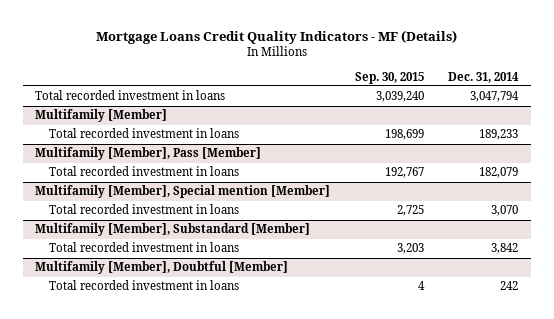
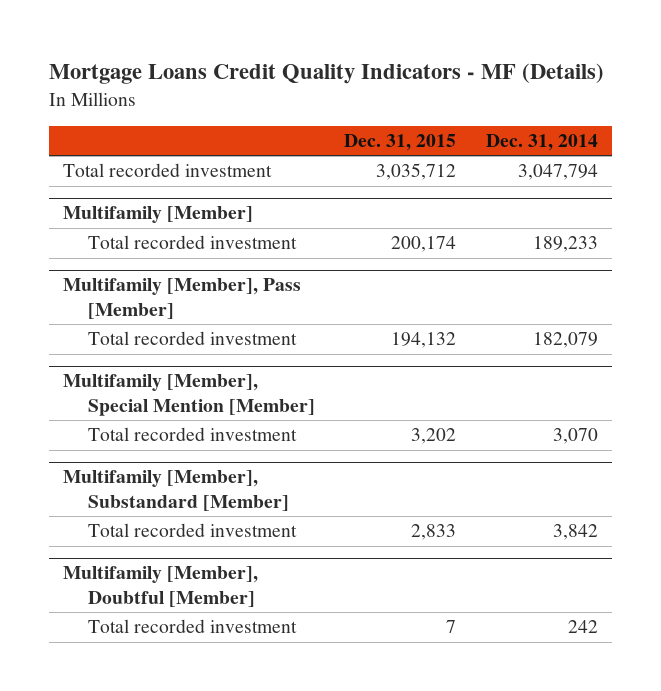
[354,71,424,84] Sep. 30, 2015 -> none
none -> [344,133,457,151] Dec. 31, 2015
[35,90,226,101] Total recorded investment in loans -> [63,163,273,178] Total recorded investment
[49,128,240,139] Total recorded investment in loans -> [88,235,298,250] Total recorded investment
[49,166,240,177] Total recorded investment in loans -> [88,331,298,346] Total recorded investment
[35,185,331,199] Multifamily [Member], Special mention [Member] -> [63,374,316,416] Multifamily [Member], Special Mention [Member]
[49,204,240,215] Total recorded investment in loans -> [88,427,298,442] Total recorded investment
[49,242,240,253] Total recorded investment in loans -> [88,523,298,538] Total recorded investment
[49,280,240,291] Total recorded investment in loans -> [88,619,298,634] Total recorded investment

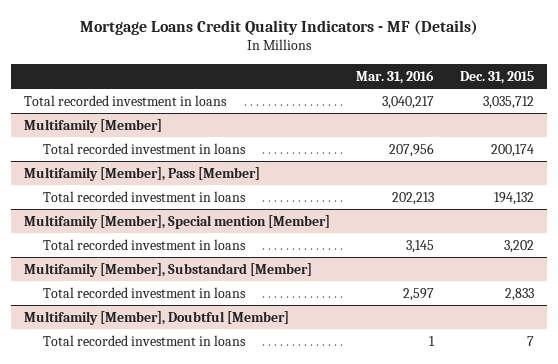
[485,133,598,151] Dec. 31, 2014 -> none
none -> [356,69,435,84] Mar. 31, 2016
[63,163,273,178] Total recorded investment -> [24,94,228,106] Total recorded investment in loans
[88,235,298,250] Total recorded investment -> [42,142,246,154] Total recorded investment in loans
[88,331,298,346] Total recorded investment -> [42,190,246,202] Total recorded investment in loans
[63,374,316,416] Multifamily [Member], Special Mention [Member] -> [24,214,331,229] Multifamily [Member], Special mention [Member]
[88,427,298,442] Total recorded investment -> [42,238,246,250] Total recorded investment in loans
[88,523,298,538] Total recorded investment -> [42,286,246,298] Total recorded investment in loans
[88,619,298,634] Total recorded investment -> [42,334,246,346] Total recorded investment in loans

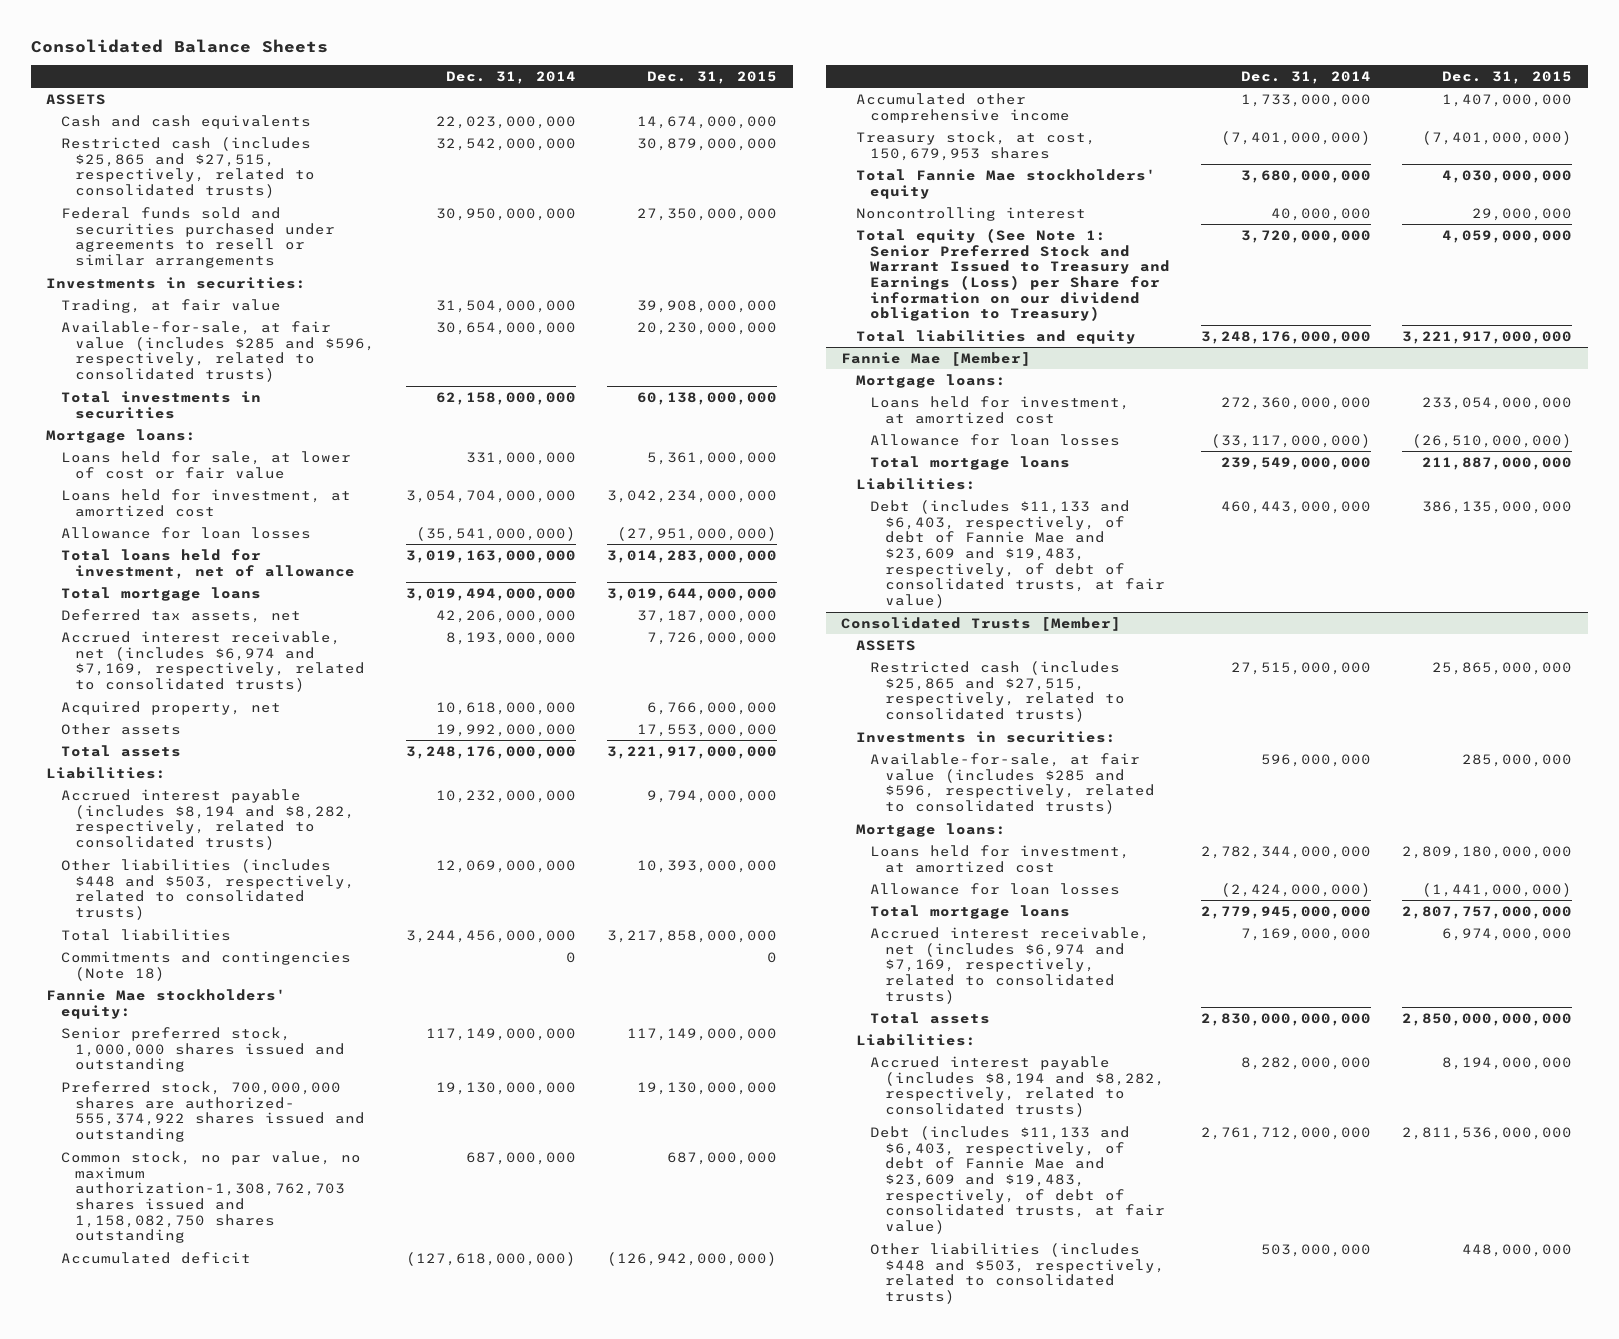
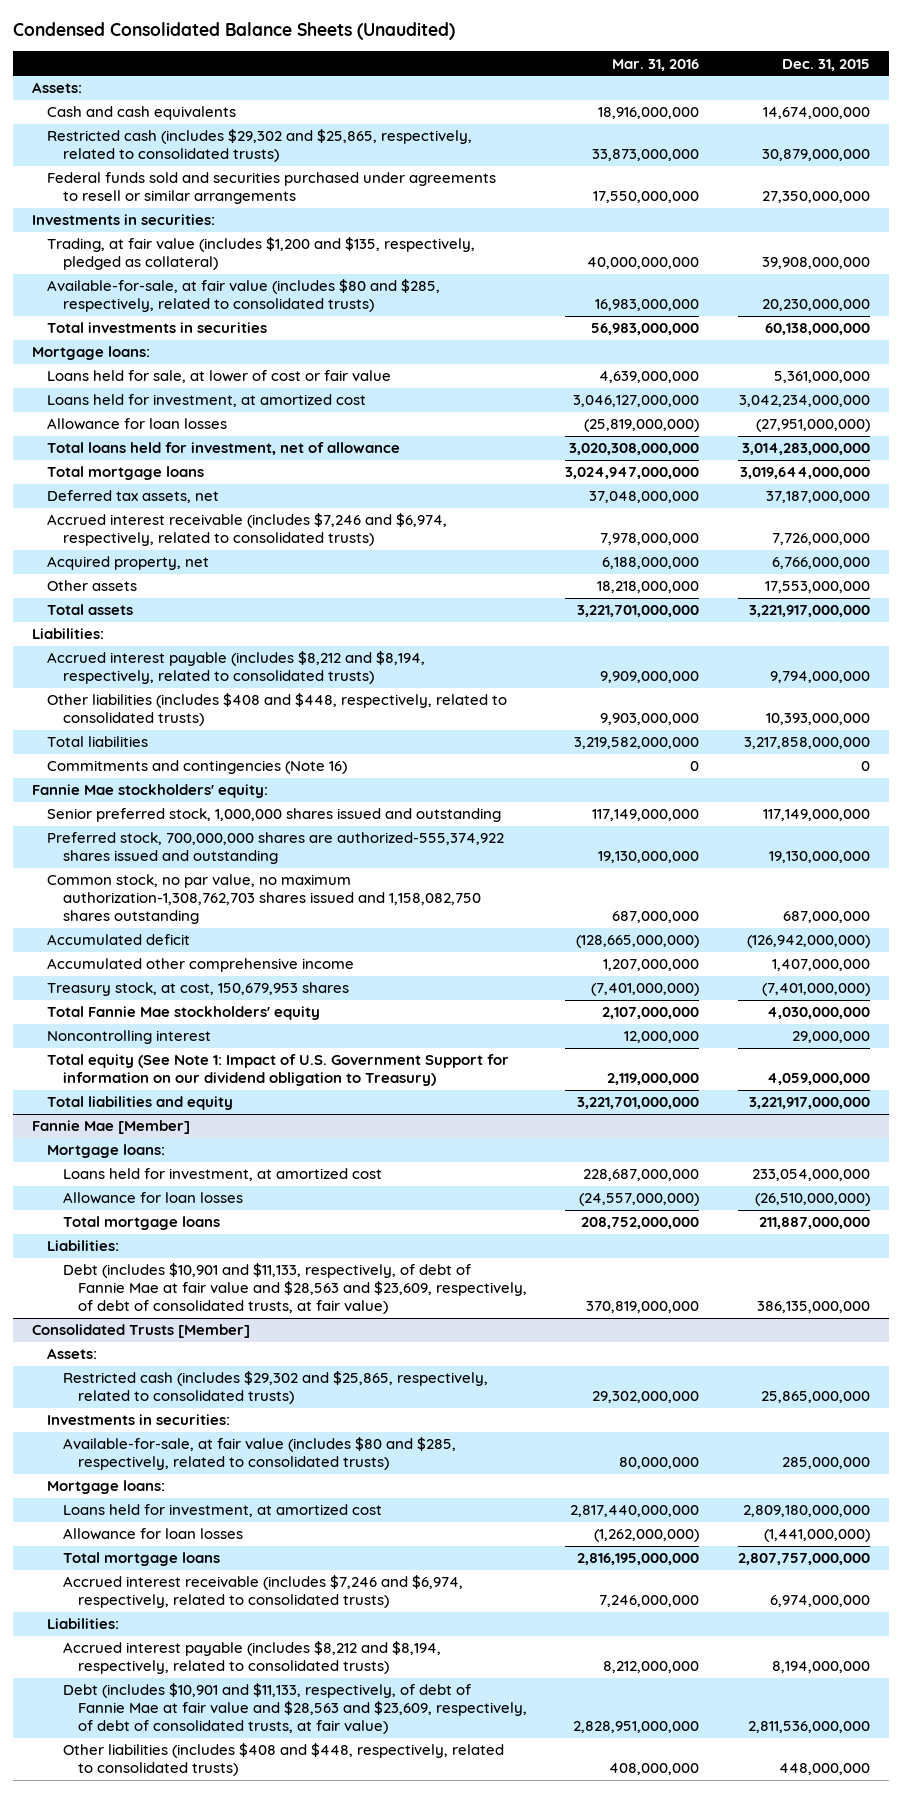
[30,38,328,53] Consolidated Balance Sheets -> [12,22,455,41] Condensed Consolidated Balance Sheets (Unaudited)
[446,70,577,84] Dec. 31, 2014 -> none
none -> [612,58,700,71] Mar. 31, 2016
[46,93,107,105] ASSETS -> [31,82,82,94] Assets:
[60,136,316,198] Restricted cash (includes $25,865 and $27,515, respectively, related to consolidated trusts) -> [47,129,473,163] Restricted cash (includes $29,302 and $25,865, respectively, related to consolidated trusts)
[60,298,281,313] Trading, at fair value -> [47,237,476,271] Trading, at fair value (includes $1,200 and $135, respectively, pledged as collateral)
[60,320,376,382] Available-for-sale, at fair value (includes $285 and $596, respectively, related to consolidated trusts) -> [47,279,441,313] Available-for-sale, at fair value (includes $80 and $285, respectively, related to consolidated trusts)
[60,630,366,692] Accrued interest receivable, net (includes $6,974 and $7,169, respectively, related to consolidated trusts) -> [47,513,448,547] Accrued interest receivable (includes $7,246 and $6,974, respectively, related to consolidated trusts)
[60,788,356,850] Accrued interest payable (includes $8,194 and $8,282, respectively, related to consolidated trusts) -> [47,651,426,685] Accrued interest payable (includes $8,212 and $8,194, respectively, related to consolidated trusts)
[60,858,356,920] Other liabilities (includes $448 and $503, respectively, related to consolidated trusts) -> [47,693,508,727] Other liabilities (includes $408 and $448, respectively, related to consolidated trusts)
[60,950,351,981] Commitments and contingencies (Note 18) -> [47,760,348,775] Commitments and contingencies (Note 16)
[60,1080,366,1142] Preferred stock, 700,000,000 shares are authorized- 555,374,922 shares issued and outstanding -> [47,832,505,865] Preferred stock, 700,000,000 shares are authorized-555,374,922 shares issued and outstanding
[855,227,1171,322] Total equity (See Note 1: Senior Preferred Stock and Warrant Issued to Treasury and Earnings (Loss) per Share for information on our dividend obligation to Treasury) -> [47,1054,510,1087] Total equity (See Note 1: Impact of U.S. Government Support for information on our dividend obligation to Treasury)
[870,499,1165,608] Debt (includes $11,133 and $6,403, respectively, of debt of Fannie Mae and $23,609 and $19,483, respectively, of debt of consolidated trusts, at fair value) -> [62,1263,528,1315] Debt (includes $10,901 and $11,133, respectively, of debt of Fannie Mae at fair value and $28,563 and $23,609, respectively, of debt of consolidated trusts, at fair value)
[855,639,916,651] ASSETS -> [47,1348,98,1360] Assets:
[870,660,1125,722] Restricted cash (includes $25,865 and $27,515, respectively, related to consolidated trusts) -> [62,1371,488,1405] Restricted cash (includes $29,302 and $25,865, respectively, related to consolidated trusts)
[870,752,1155,814] Available-for-sale, at fair value (includes $285 and $596, respectively, related to consolidated trusts) -> [62,1437,456,1471] Available-for-sale, at fair value (includes $80 and $285, respectively, related to consolidated trusts)
[870,1011,991,1024] Total assets -> none
[870,926,1151,1004] Accrued interest receivable, net (includes $6,974 and $7,169, respectively, related to consolidated trusts) -> [62,1575,463,1609] Accrued interest receivable (includes $7,246 and $6,974, respectively, related to consolidated trusts)
[870,1055,1165,1117] Accrued interest payable (includes $8,194 and $8,282, respectively, related to consolidated trusts) -> [62,1641,441,1675] Accrued interest payable (includes $8,212 and $8,194, respectively, related to consolidated trusts)
[870,1125,1165,1234] Debt (includes $11,133 and $6,403, respectively, of debt of Fannie Mae and $23,609 and $19,483, respectively, of debt of consolidated trusts, at fair value) -> [62,1683,528,1735] Debt (includes $10,901 and $11,133, respectively, of debt of Fannie Mae at fair value and $28,563 and $23,609, respectively, of debt of consolidated trusts, at fair value)
[870,1242,1165,1304] Other liabilities (includes $448 and $503, respectively, related to consolidated trusts) -> [62,1743,504,1777] Other liabilities (includes $408 and $448, respectively, related to consolidated trusts)

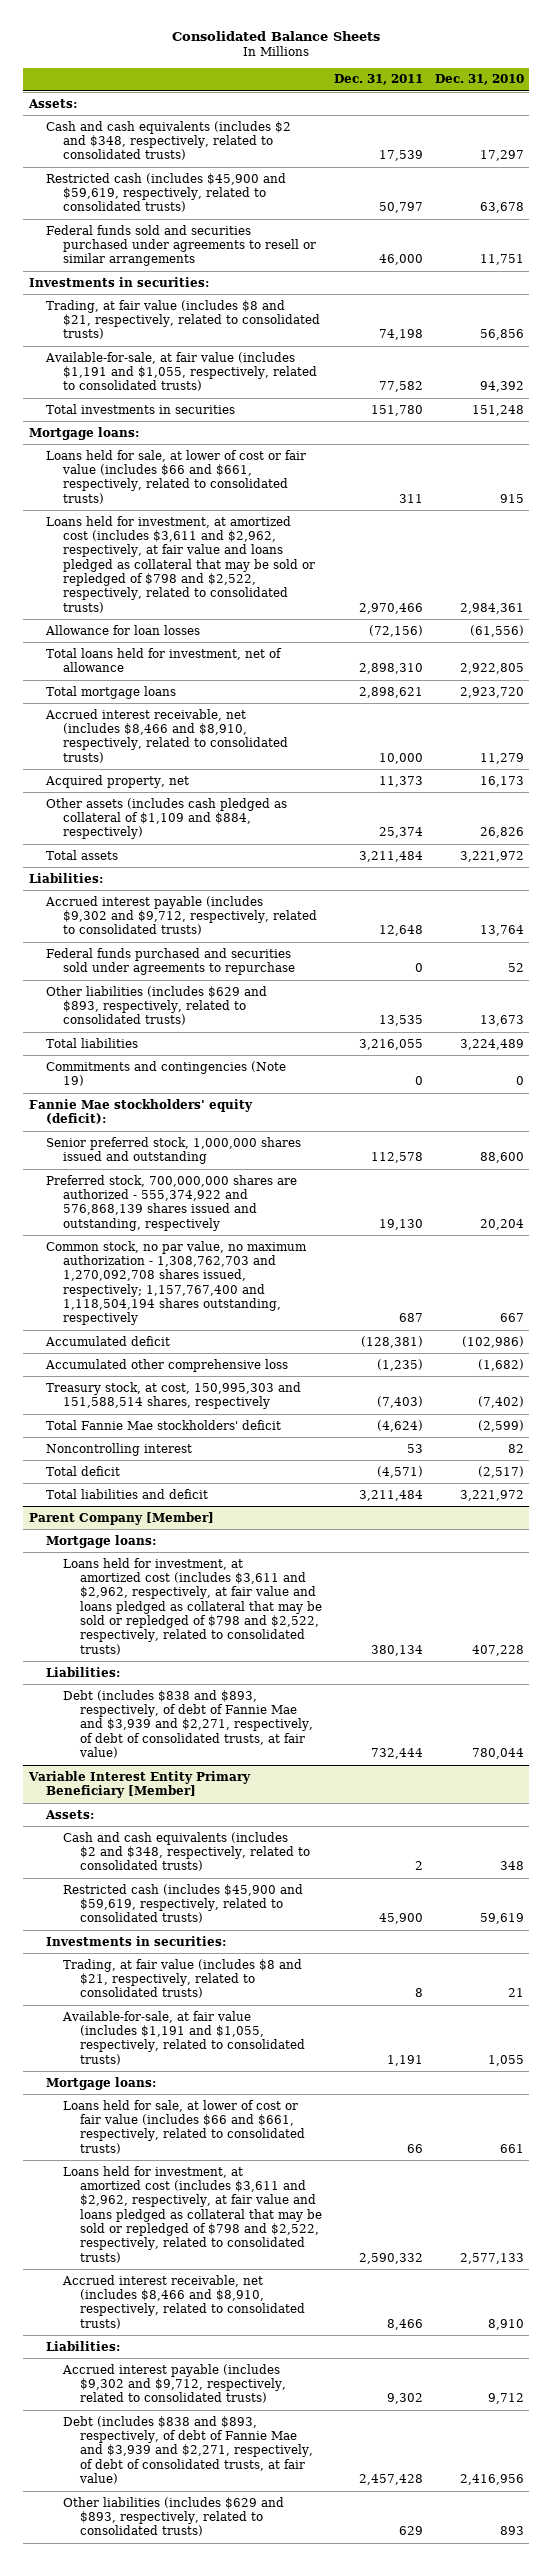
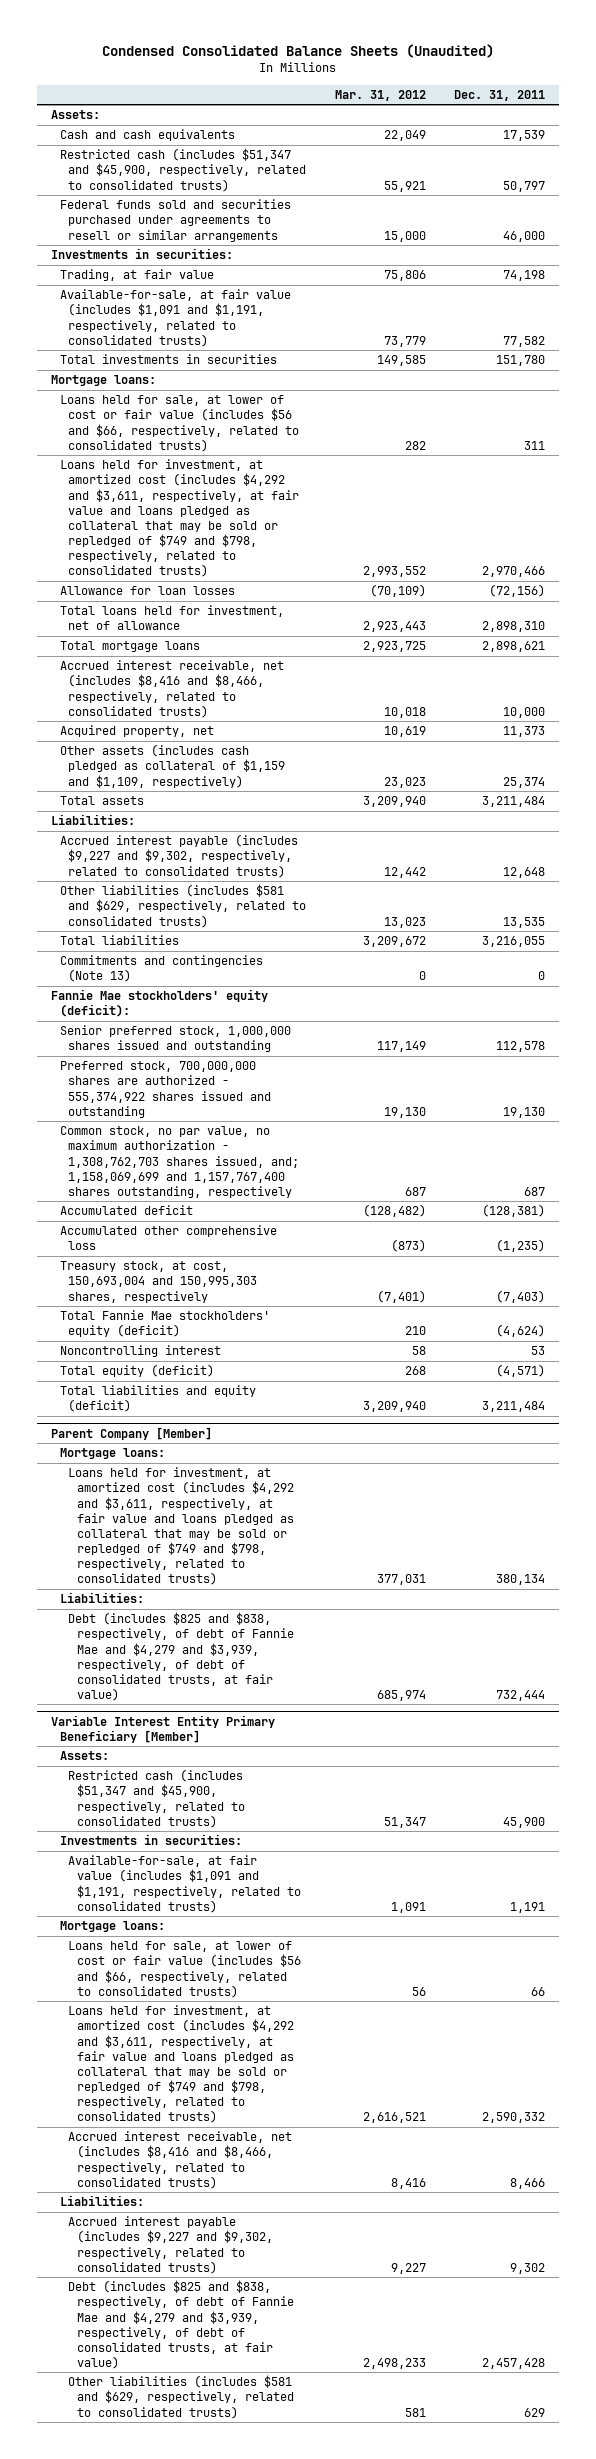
[172,30,381,41] Consolidated Balance Sheets -> [102,43,495,58] Condensed Consolidated Balance Sheets (Unaudited)
[434,74,524,86] Dec. 31, 2010 -> none
none -> [334,89,426,101] Mar. 31, 2012
[46,120,292,161] Cash and cash equivalents (includes $2 and $348, respectively, related to consolidated trusts) -> [59,129,235,142] Cash and cash equivalents
[46,172,287,213] Restricted cash (includes $45,900 and $59,619, respectively, related to consolidated trusts) -> [59,148,307,192] Restricted cash (includes $51,347 and $45,900, respectively, related to consolidated trusts)
[46,299,321,340] Trading, at fair value (includes $8 and $21, respectively, related to consolidated trusts) -> [59,269,214,282] Trading, at fair value
[45,351,318,392] Available-for-sale, at fair value (includes $1,191 and $1,055, respectively, related to consolidated trusts) -> [59,289,291,347] Available-for-sale, at fair value (includes $1,091 and $1,191, respectively, related to consolidated trusts)
[46,449,307,504] Loans held for sale, at lower of cost or fair value (includes $66 and $661, respectively, related to consolidated trusts) -> [59,395,300,452] Loans held for sale, at lower of cost or fair value (includes $56 and $66, respectively, related to consolidated trusts)
[46,515,316,613] Loans held for investment, at amortized cost (includes $3,611 and $2,962, respectively, at fair value and loans pledged as collateral that may be sold or repledged of $798 and $2,522, respectively, related to consolidated trusts) -> [59,459,300,578] Loans held for investment, at amortized cost (includes $4,292 and $3,611, respectively, at fair value and loans pledged as collateral that may be sold or repledged of $749 and $798, respectively, related to consolidated trusts)
[45,708,289,763] Accrued interest receivable, net (includes $8,466 and $8,910, respectively, related to consolidated trusts) -> [59,660,284,718] Accrued interest receivable, net (includes $8,416 and $8,466, respectively, related to consolidated trusts)
[46,797,288,840] Other assets (includes cash pledged as collateral of $1,109 and $884, respectively) -> [59,744,286,788] Other assets (includes cash pledged as collateral of $1,159 and $1,109, respectively)
[46,947,296,976] Federal funds purchased and securities sold under agreements to repurchase -> none
[45,895,318,936] Accrued interest payable (includes $9,302 and $9,712, respectively, related to consolidated trusts) -> [59,834,298,878] Accrued interest payable (includes $9,227 and $9,302, respectively, related to consolidated trusts)
[46,985,268,1026] Other liabilities (includes $629 and $893, respectively, related to consolidated trusts) -> [59,884,307,928] Other liabilities (includes $581 and $629, respectively, related to consolidated trusts)
[46,1060,287,1087] Commitments and contingencies (Note 19) -> [59,955,263,983] Commitments and contingencies (Note 13)
[46,1174,298,1231] Preferred stock, 700,000,000 shares are authorized - 555,374,922 and 576,868,139 shares issued and outstanding, respectively -> [59,1061,272,1118] Preferred stock, 700,000,000 shares are authorized - 555,374,922 shares issued and outstanding
[46,1240,308,1326] Common stock, no par value, no maximum authorization - 1,308,762,703 and 1,270,092,708 shares issued, respectively; 1,157,767,400 and 1,118,504,194 shares outstanding, respectively -> [59,1126,300,1198] Common stock, no par value, no maximum authorization - 1,308,762,703 shares issued, and; 1,158,069,699 and 1,157,767,400 shares outstanding, respectively
[46,1381,302,1410] Treasury stock, at cost, 150,995,303 and 151,588,514 shares, respectively -> [59,1261,258,1303] Treasury stock, at cost, 150,693,004 and 150,995,303 shares, respectively
[46,1419,282,1430] Total Fannie Mae stockholders' deficit -> [59,1310,270,1338] Total Fannie Mae stockholders' equity (deficit)
[46,1465,121,1476] Total deficit -> [59,1364,214,1378] Total equity (deficit)
[46,1488,209,1499] Total liabilities and deficit -> [59,1385,256,1413] Total liabilities and equity (deficit)
[63,1557,323,1655] Loans held for investment, at amortized cost (includes $3,611 and $2,962, respectively, at fair value and loans pledged as collateral that may be sold or repledged of $798 and $2,522, respectively, related to consolidated trusts) -> [68,1467,295,1586] Loans held for investment, at amortized cost (includes $4,292 and $3,611, respectively, at fair value and loans pledged as collateral that may be sold or repledged of $749 and $798, respectively, related to consolidated trusts)
[63,1689,314,1759] Debt (includes $838 and $893, respectively, of debt of Fannie Mae and $3,939 and $2,271, respectively, of debt of consolidated trusts, at fair value) -> [68,1612,295,1701] Debt (includes $825 and $838, respectively, of debt of Fannie Mae and $4,279 and $3,939, respectively, of debt of consolidated trusts, at fair value)
[63,1831,311,1872] Cash and cash equivalents (includes $2 and $348, respectively, related to consolidated trusts) -> none
[63,1883,304,1924] Restricted cash (includes $45,900 and $59,619, respectively, related to consolidated trusts) -> [68,1769,246,1828] Restricted cash (includes $51,347 and $45,900, respectively, related to consolidated trusts)
[63,1958,303,1999] Trading, at fair value (includes $8 and $21, respectively, related to consolidated trusts) -> none
[62,2010,306,2065] Available-for-sale, at fair value (includes $1,191 and $1,055, respectively, related to consolidated trusts) -> [68,1855,302,1913] Available-for-sale, at fair value (includes $1,091 and $1,191, respectively, related to consolidated trusts)
[63,2099,306,2154] Loans held for sale, at lower of cost or fair value (includes $66 and $661, respectively, related to consolidated trusts) -> [68,1941,302,1998] Loans held for sale, at lower of cost or fair value (includes $56 and $66, respectively, related to consolidated trusts)
[63,2165,323,2263] Loans held for investment, at amortized cost (includes $3,611 and $2,962, respectively, at fair value and loans pledged as collateral that may be sold or repledged of $798 and $2,522, respectively, related to consolidated trusts) -> [68,2005,295,2124] Loans held for investment, at amortized cost (includes $4,292 and $3,611, respectively, at fair value and loans pledged as collateral that may be sold or repledged of $749 and $798, respectively, related to consolidated trusts)
[62,2274,306,2329] Accrued interest receivable, net (includes $8,466 and $8,910, respectively, related to consolidated trusts) -> [68,2131,293,2189] Accrued interest receivable, net (includes $8,416 and $8,466, respectively, related to consolidated trusts)
[62,2363,287,2404] Accrued interest payable (includes $9,302 and $9,712, respectively, related to consolidated trusts) -> [68,2216,274,2274] Accrued interest payable (includes $9,227 and $9,302, respectively, related to consolidated trusts)
[63,2415,314,2485] Debt (includes $838 and $893, respectively, of debt of Fannie Mae and $3,939 and $2,271, respectively, of debt of consolidated trusts, at fair value) -> [68,2280,295,2369] Debt (includes $825 and $838, respectively, of debt of Fannie Mae and $4,279 and $3,939, respectively, of debt of consolidated trusts, at fair value)
[63,2496,285,2537] Other liabilities (includes $629 and $893, respectively, related to consolidated trusts) -> [68,2375,295,2419] Other liabilities (includes $581 and $629, respectively, related to consolidated trusts)

